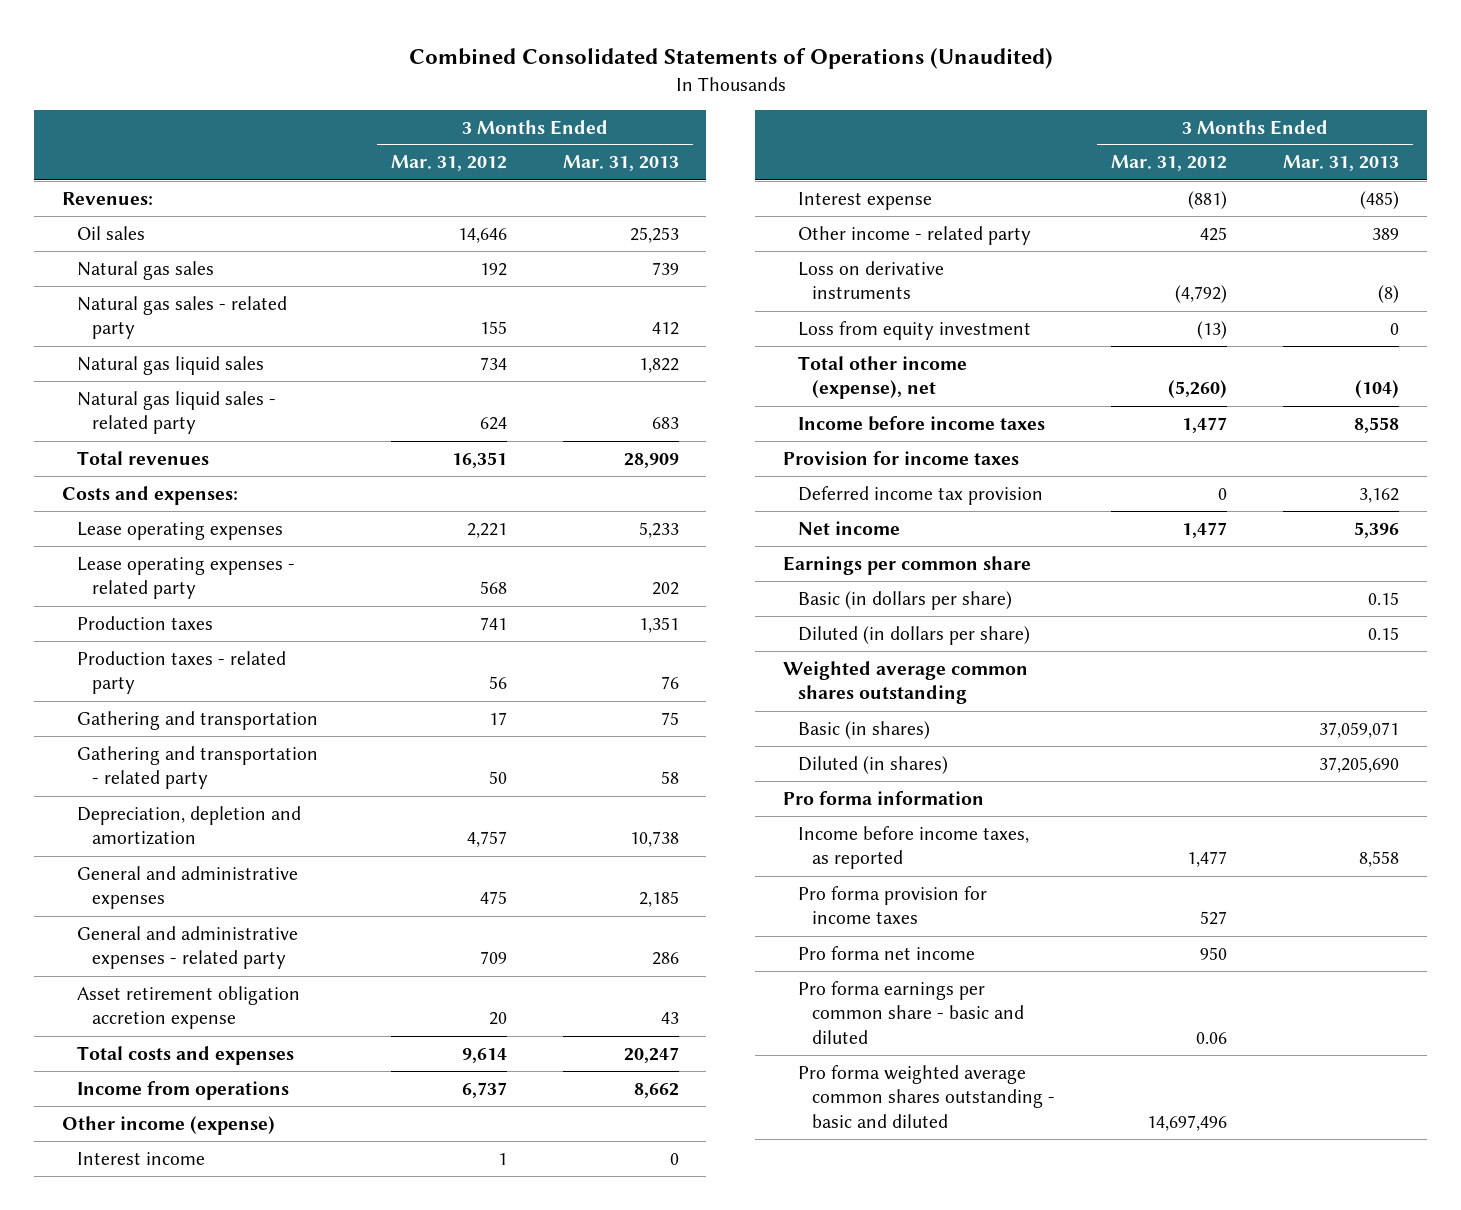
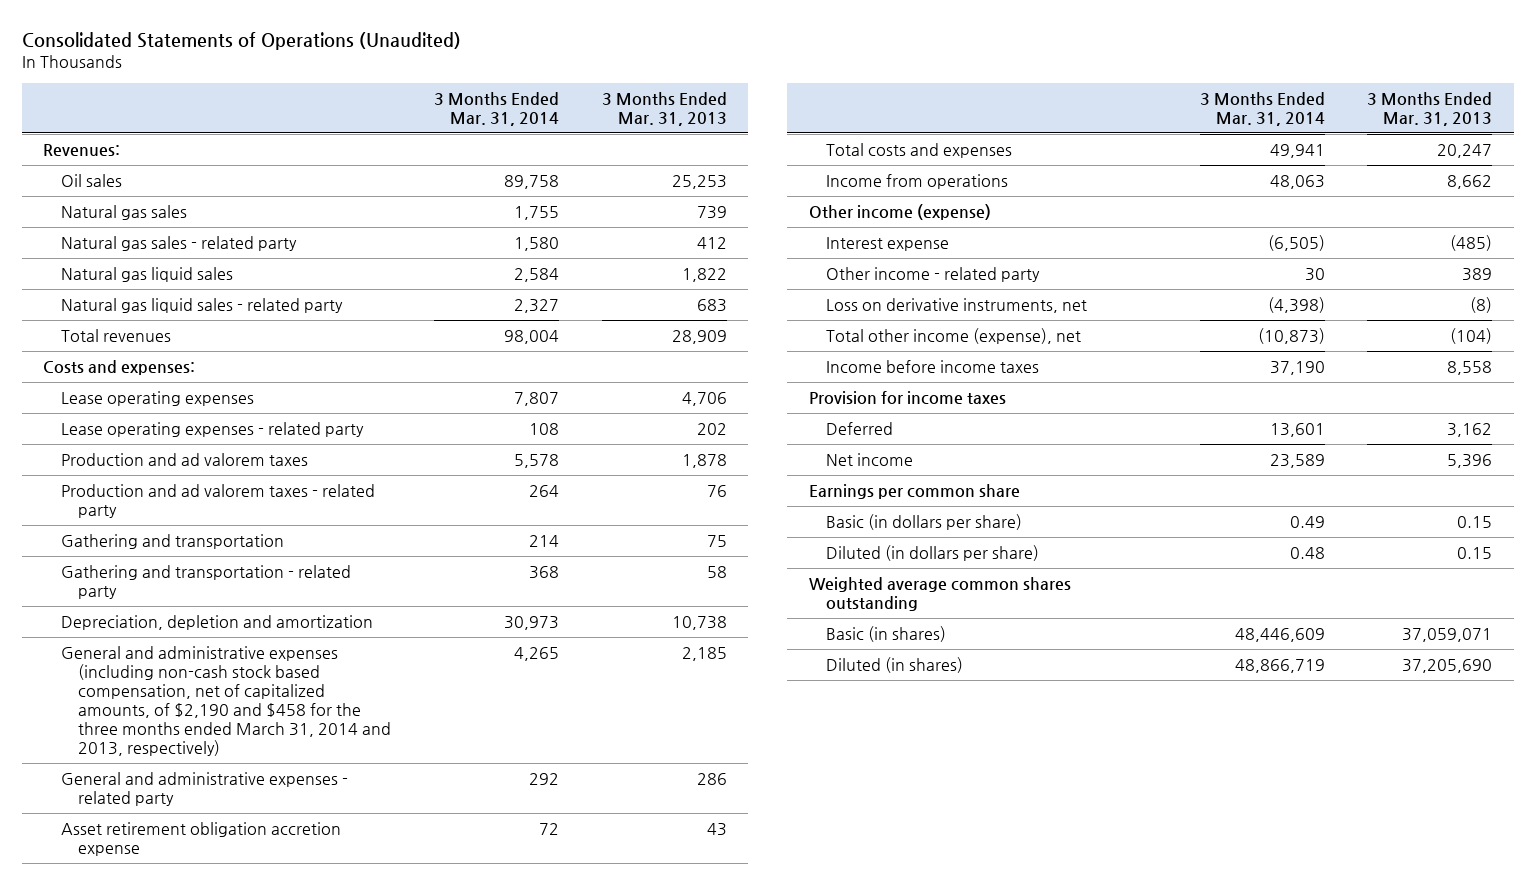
[408,48,1053,70] Combined Consolidated Statements of Operations (Unaudited) -> [21,31,461,50] Consolidated Statements of Operations (Unaudited)
[390,155,507,172] Mar. 31, 2012 -> none
none -> [433,91,559,126] 3 Months Ended Mar. 31, 2014
[638,521,679,538] 5,233 -> [681,391,727,406] 4,706
[76,615,213,630] Production taxes -> [60,452,308,466] Production and ad valorem taxes
[638,616,679,633] 1,351 -> [681,453,727,468] 1,878
[76,650,286,695] Production taxes - related party -> [60,483,375,519] Production and ad valorem taxes - related party
[76,865,298,910] General and administrative expenses -> [60,645,392,757] General and administrative expenses (including non-cash stock based compensation, net of capitalized amounts, of $2,190 and $458 for the three months ended March 31, 2014 and 2013, respectively)
[76,1151,205,1165] Interest income -> none
[797,320,1031,340] Loss from equity investment -> none
[797,260,944,300] Loss on derivative instruments -> [826,297,1088,313] Loss on derivative instruments, net
[797,485,1043,505] Deferred income tax provision -> [826,421,894,435] Deferred
[782,790,984,805] Pro forma information -> none
[797,825,1029,870] Income before income taxes, as reported -> none
[797,885,987,925] Pro forma provision for income taxes -> none
[797,945,975,960] Pro forma net income -> none
[797,980,1025,1045] Pro forma earnings per common share - basic and diluted -> none
[797,1064,1056,1129] Pro forma weighted average common shares outstanding - basic and diluted -> none

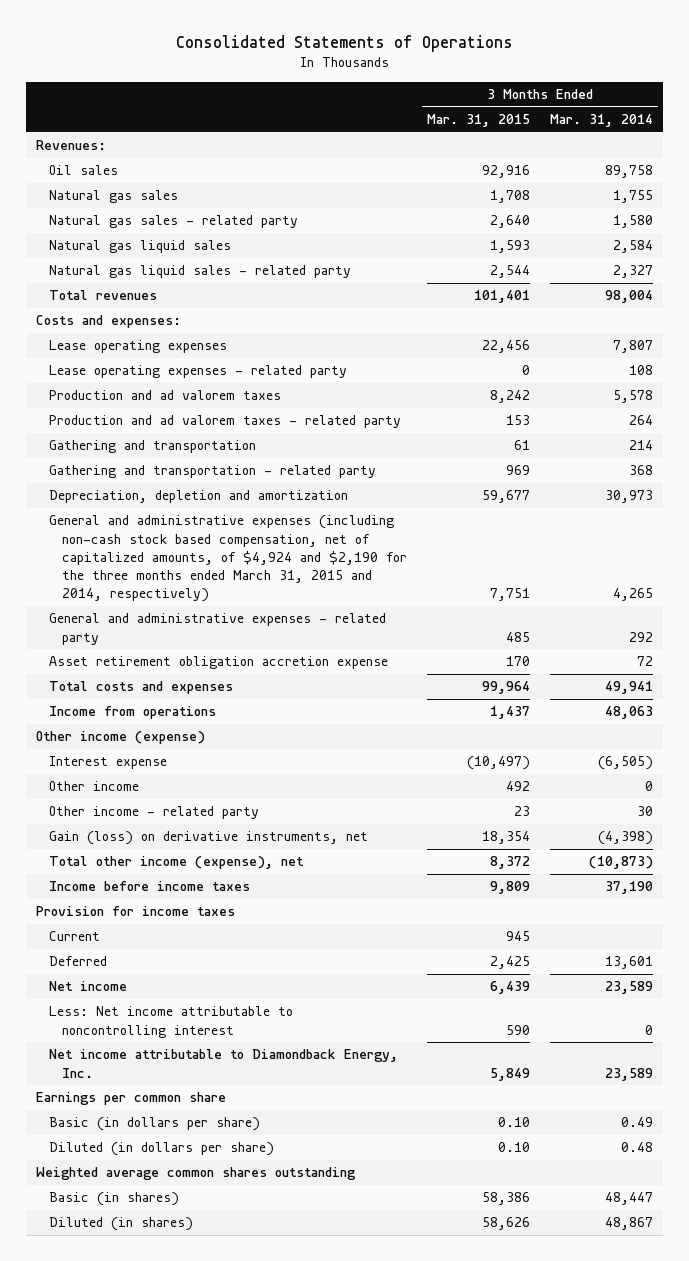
[21,31,461,50] Consolidated Statements of Operations (Unaudited) -> [175,35,513,53] Consolidated Statements of Operations
[601,91,727,126] 3 Months Ended Mar. 31, 2013 -> none
none -> [426,114,530,128] Mar. 31, 2015
[60,645,392,757] General and administrative expenses (including non-cash stock based compensation, net of capitalized amounts, of $2,190 and $458 for the three months ended March 31, 2014 and 2013, respectively) -> [49,515,407,603] General and administrative expenses (including non-cash stock based compensation, net of capitalized amounts, of $4,924 and $2,190 for the three months ended March 31, 2015 and 2014, respectively)
none -> [49,781,140,792] Other income
[826,297,1088,313] Loss on derivative instruments, net -> [49,831,369,846] Gain (loss) on derivative instruments, net
none -> [49,931,101,942] Current
none -> [49,1006,294,1038] Less: Net income attributable to noncontrolling interest
none -> [49,1049,399,1078] Net income attributable to Diamondback Energy, Inc.
[1234,627,1325,642] 48,446,609 -> [604,1192,653,1206] 48,447
[1234,658,1325,673] 48,866,719 -> [604,1217,653,1231] 48,867

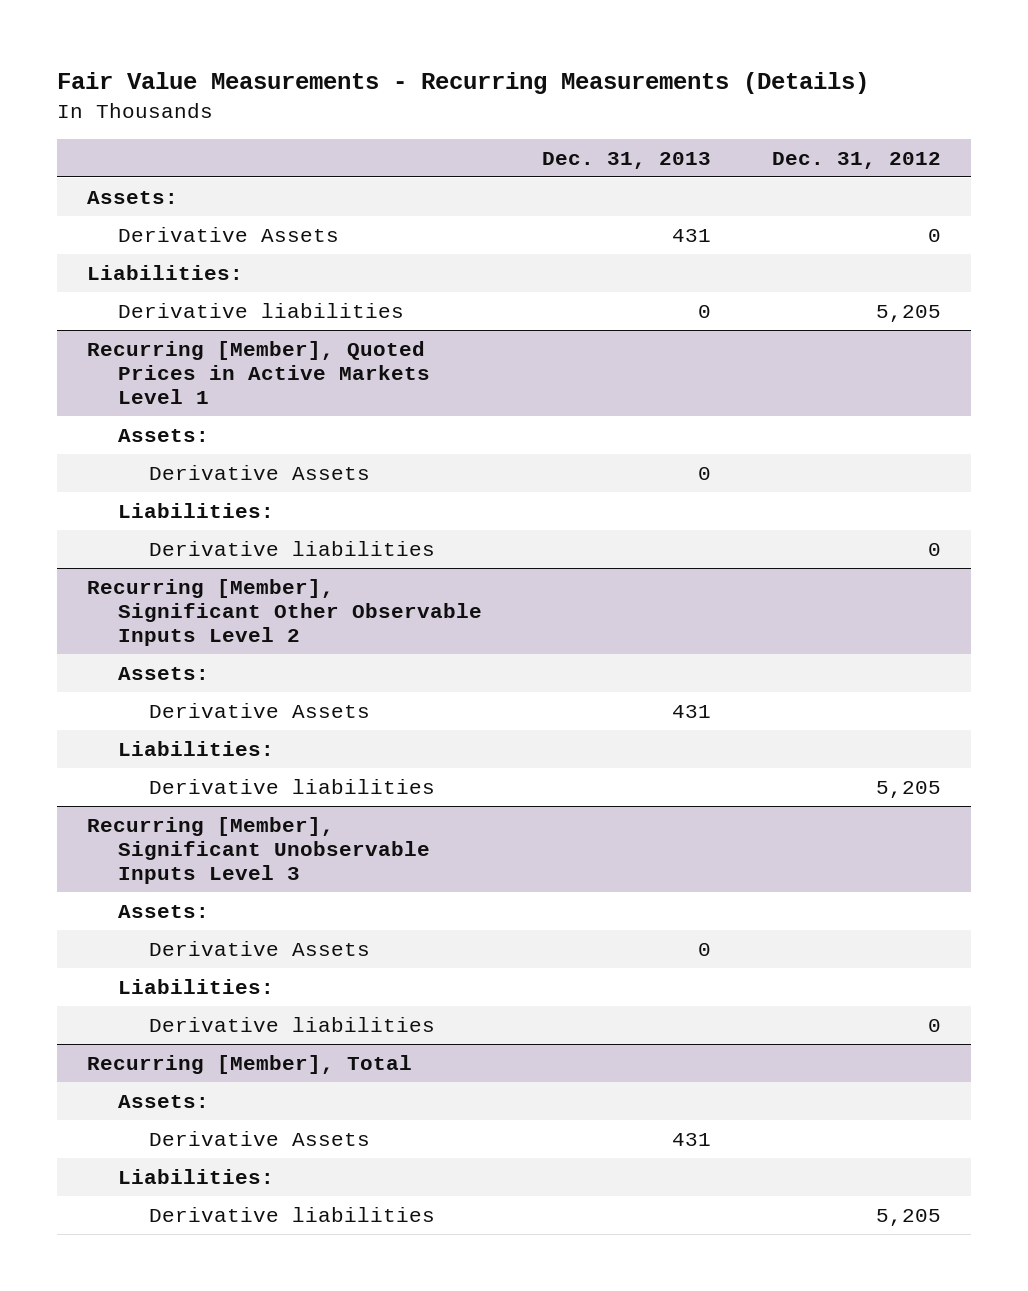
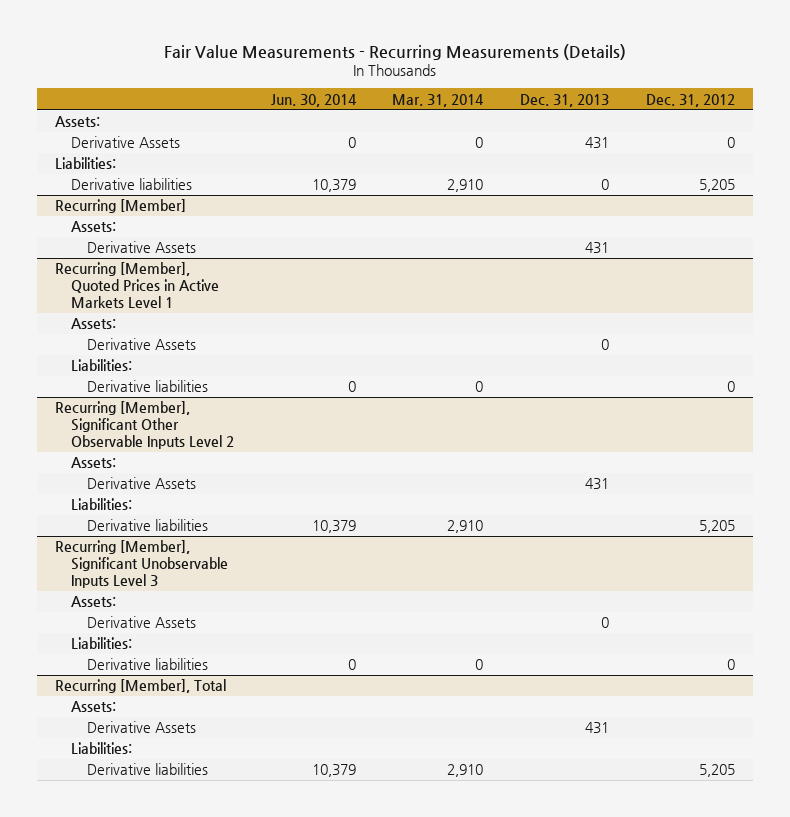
none -> [270,93,357,107] Jun. 30, 2014
none -> [392,93,485,107] Mar. 31, 2014
none -> [54,199,186,214] Recurring [Member]
none -> [70,221,116,233] Assets:
none -> [86,241,196,254] Derivative Assets

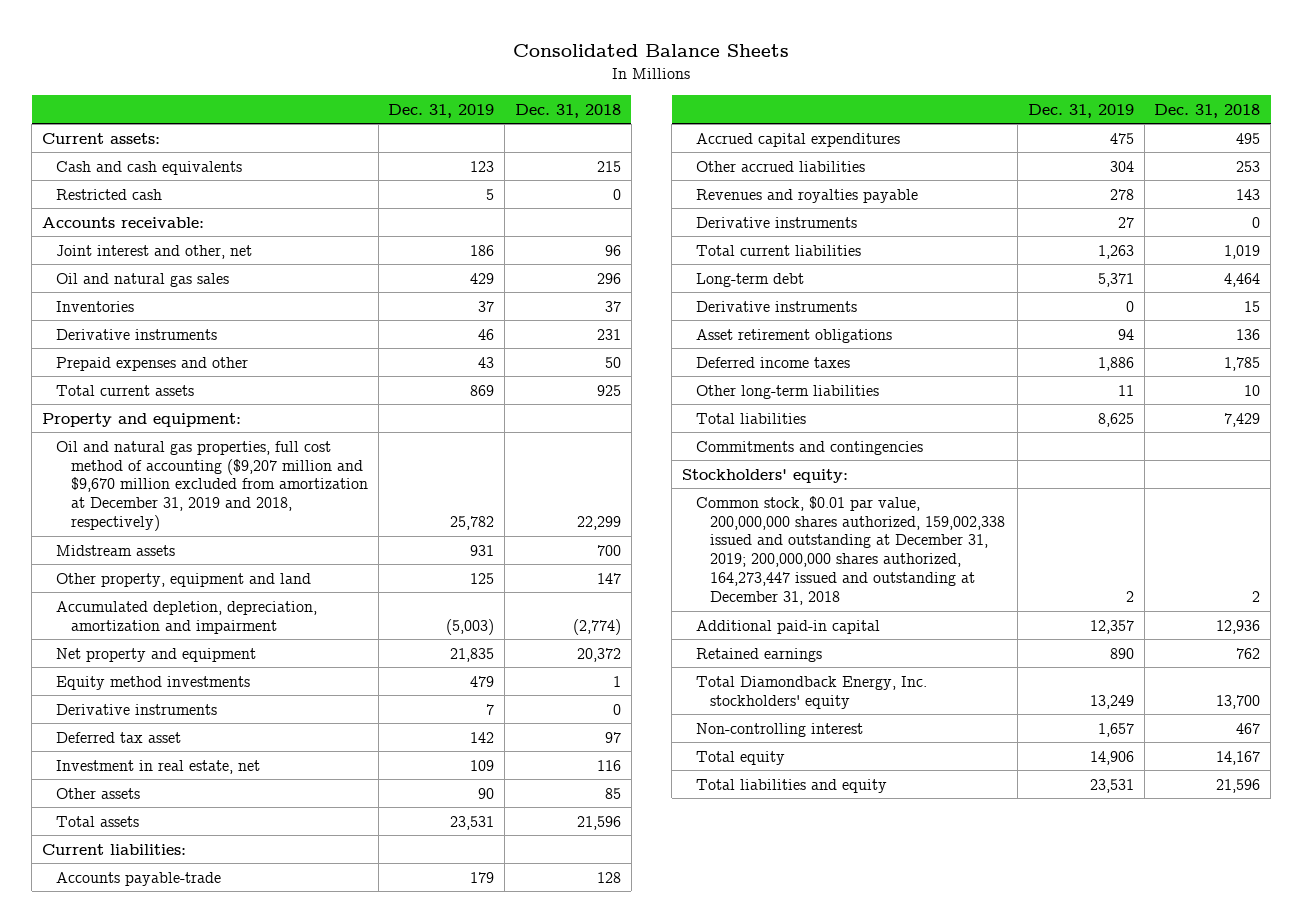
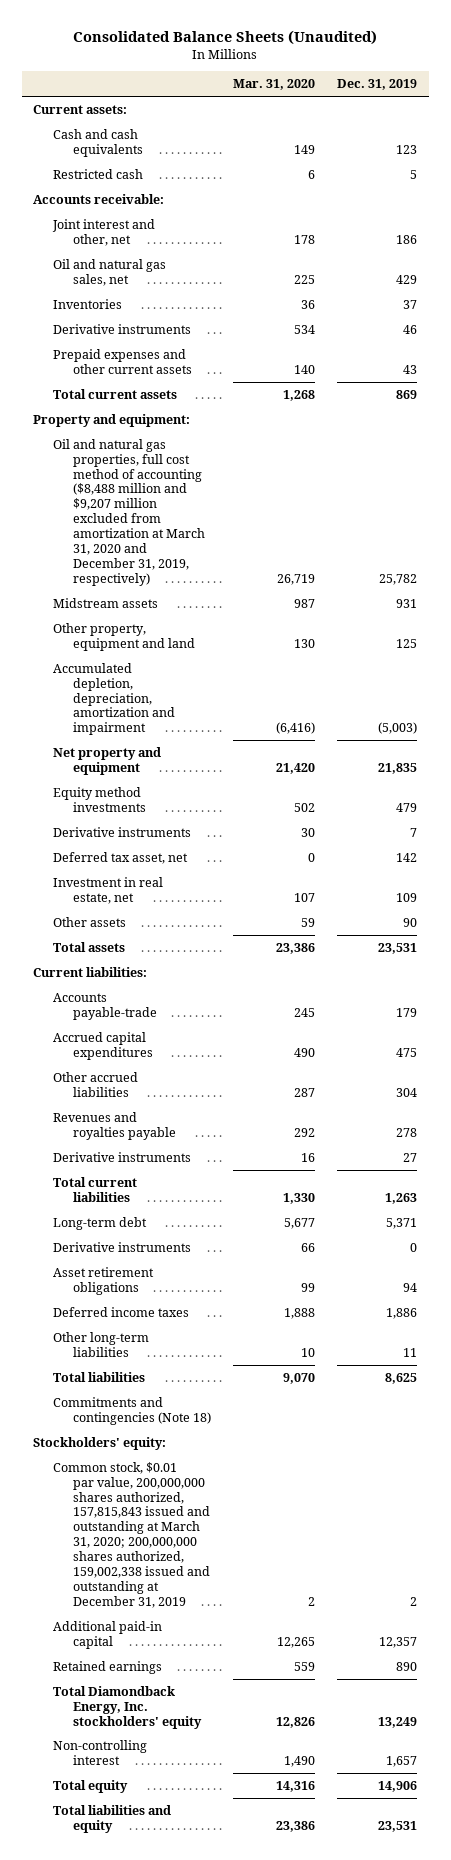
[513,44,790,58] Consolidated Balance Sheets -> [73,29,378,45] Consolidated Balance Sheets (Unaudited)
[514,103,621,118] Dec. 31, 2018 -> none
none -> [233,79,316,91] Mar. 31, 2020
[56,272,230,287] Oil and natural gas sales -> [53,258,167,286] Oil and natural gas sales, net
[56,356,249,371] Prepaid expenses and other -> [53,348,193,374] Prepaid expenses and other current assets
[56,440,368,532] Oil and natural gas properties, full cost method of accounting ($9,207 million and $9,670 million excluded from amortization at December 31, 2019 and 2018, respectively) -> [53,438,206,586] Oil and natural gas properties, full cost method of accounting ($8,488 million and $9,207 million excluded from amortization at March 31, 2020 and December 31, 2019, respectively)
[56,731,182,743] Deferred tax asset -> [53,851,189,864] Deferred tax asset, net
[696,440,924,455] Commitments and contingencies -> [53,1396,212,1425] Commitments and contingencies (Note 18)
[696,495,1006,606] Common stock, $0.01 par value, 200,000,000 shares authorized, 159,002,338 issued and outstanding at December 31, 2019; 200,000,000 shares authorized, 164,273,447 issued and outstanding at December 31, 2018 -> [53,1461,211,1608] Common stock, $0.01 par value, 200,000,000 shares authorized, 157,815,843 issued and outstanding at March 31, 2020; 200,000,000 shares authorized, 159,002,338 issued and outstanding at December 31, 2019

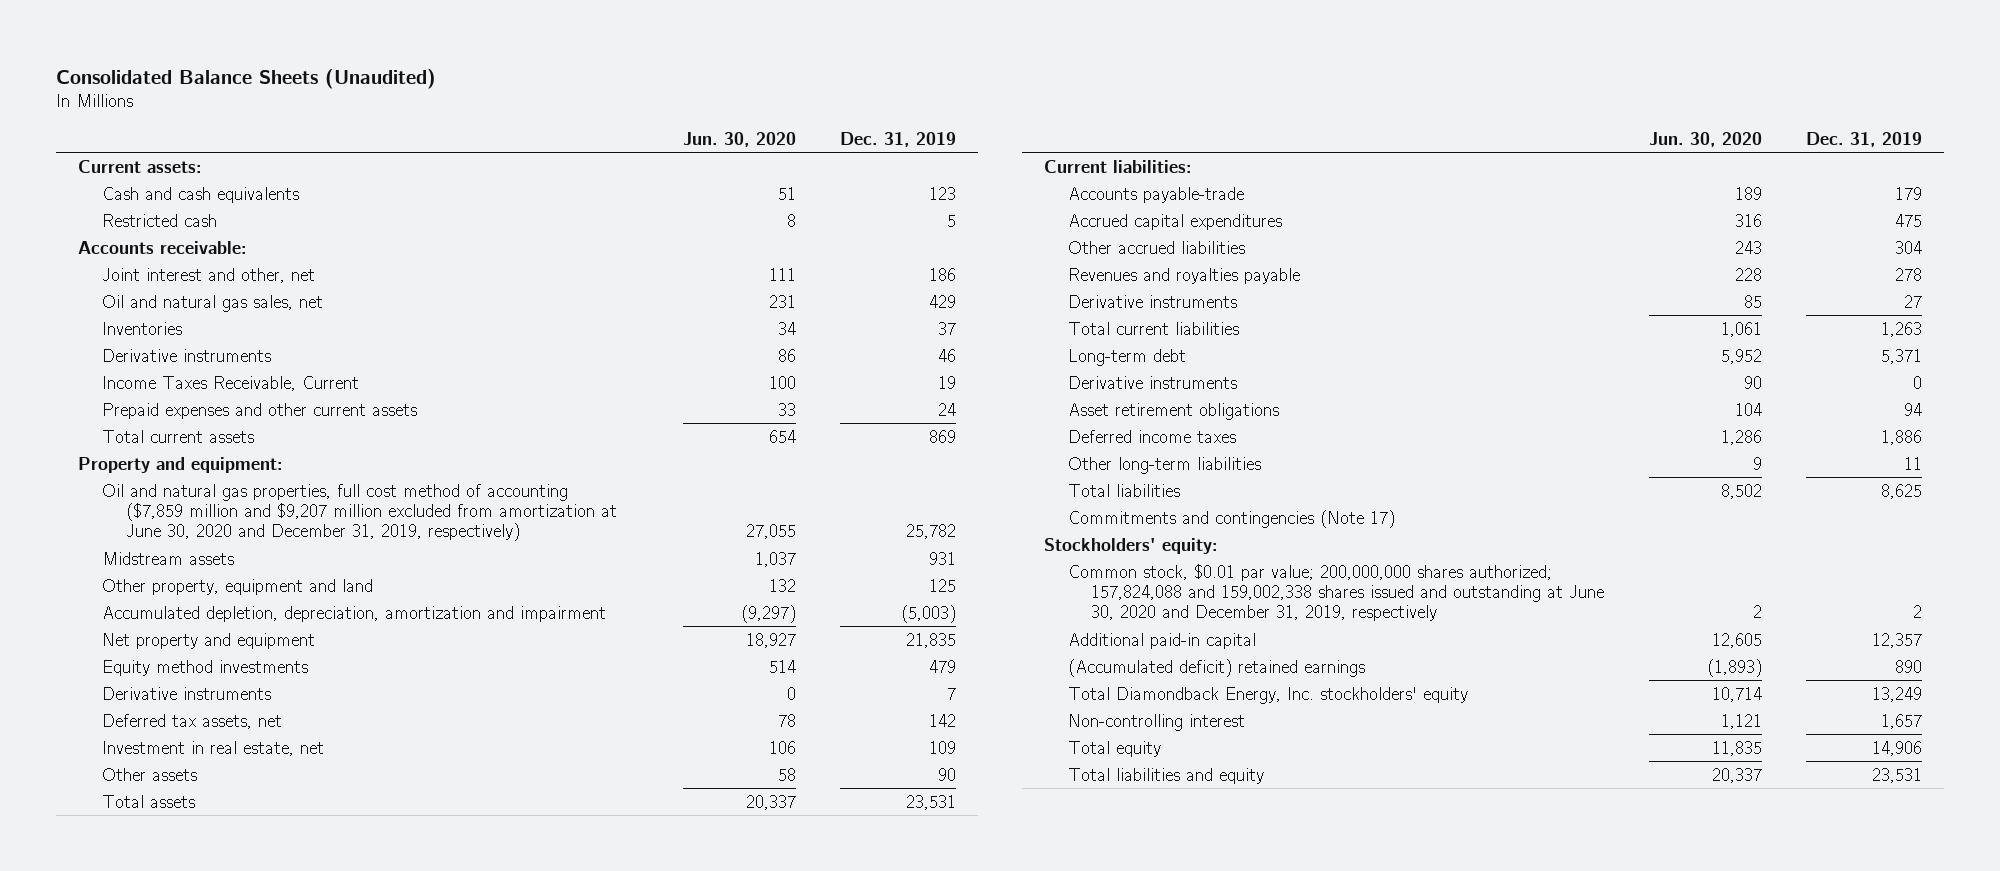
[233,79,316,91] Mar. 31, 2020 -> none
none -> [682,131,796,147] Jun. 30, 2020
none -> [102,375,360,391] Income Taxes Receivable, Current
[403,364,418,374] 43 -> [938,402,957,416] 24
[53,438,206,586] Oil and natural gas properties, full cost method of accounting ($8,488 million and $9,207 million excluded from amortization at March 31, 2020 and December 31, 2019, respectively) -> [102,483,617,542] Oil and natural gas properties, full cost method of accounting ($7,859 million and $9,207 million excluded from amortization at June 30, 2020 and December 31, 2019, respectively)
[53,851,189,864] Deferred tax asset, net -> [102,713,283,729] Deferred tax assets, net
[53,1396,212,1425] Commitments and contingencies (Note 18) -> [1067,509,1395,528] Commitments and contingencies (Note 17)
[53,1461,211,1608] Common stock, $0.01 par value, 200,000,000 shares authorized, 157,815,843 issued and outstanding at March 31, 2020; 200,000,000 shares authorized, 159,002,338 issued and outstanding at December 31, 2019 -> [1067,563,1605,622] Common stock, $0.01 par value; 200,000,000 shares authorized; 157,824,088 and 159,002,338 shares issued and outstanding at June 30, 2020 and December 31, 2019, respectively
[53,1660,163,1674] Retained earnings -> [1067,658,1365,677] (Accumulated deficit) retained earnings

